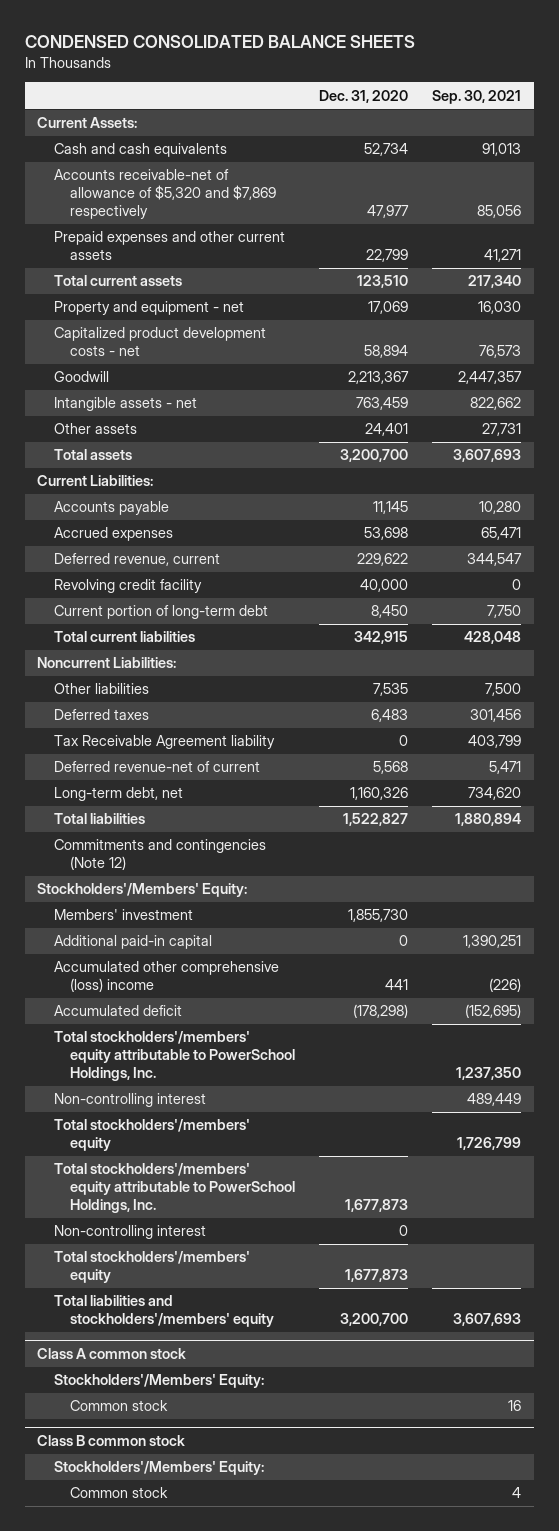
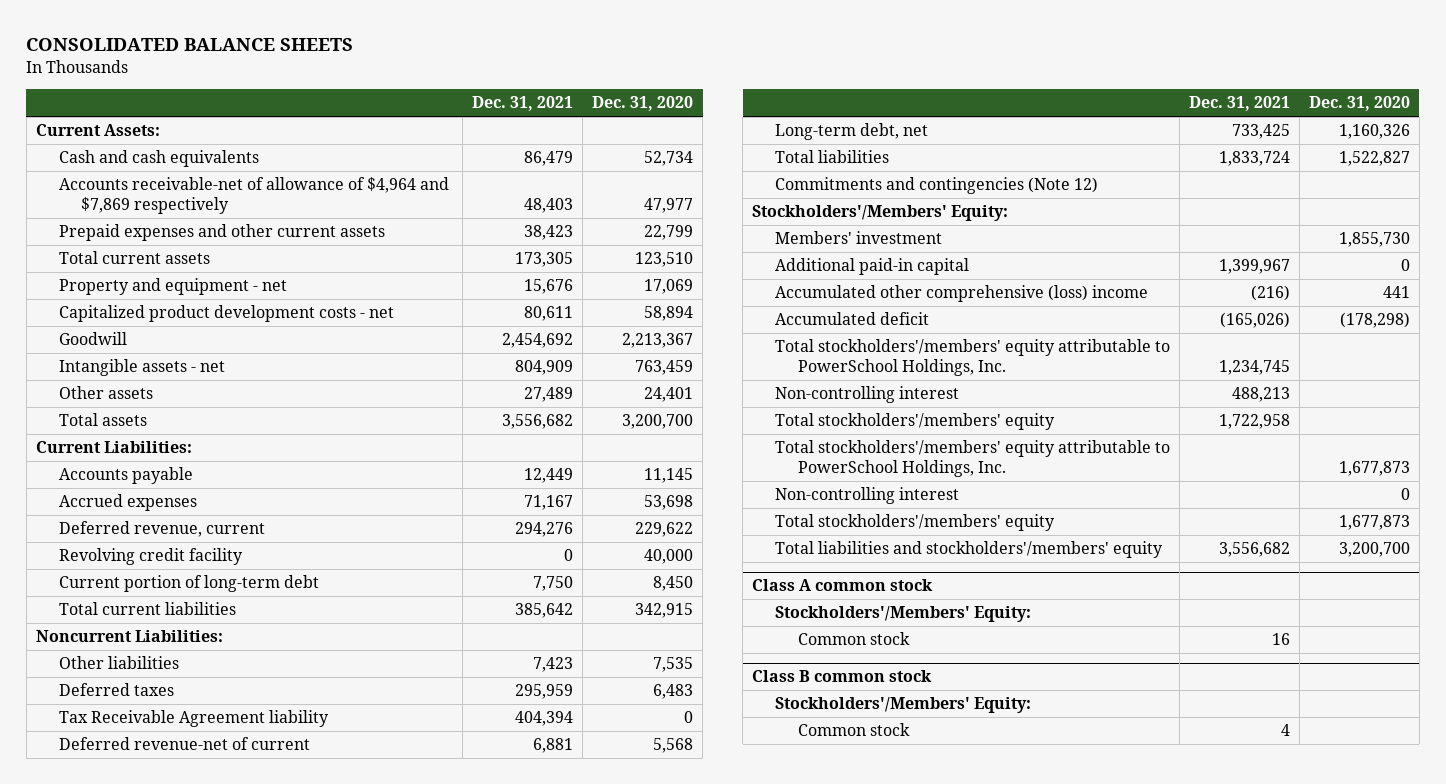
[25,34,416,48] CONDENSED CONSOLIDATED BALANCE SHEETS -> [26,38,354,52] CONSOLIDATED BALANCE SHEETS
[432,89,522,104] Sep. 30, 2021 -> none
none -> [472,96,574,112] Dec. 31, 2021
[53,169,276,220] Accounts receivable-net of allowance of $5,320 and $7,869 respectively -> [58,177,449,215] Accounts receivable-net of allowance of $4,964 and $7,869 respectively

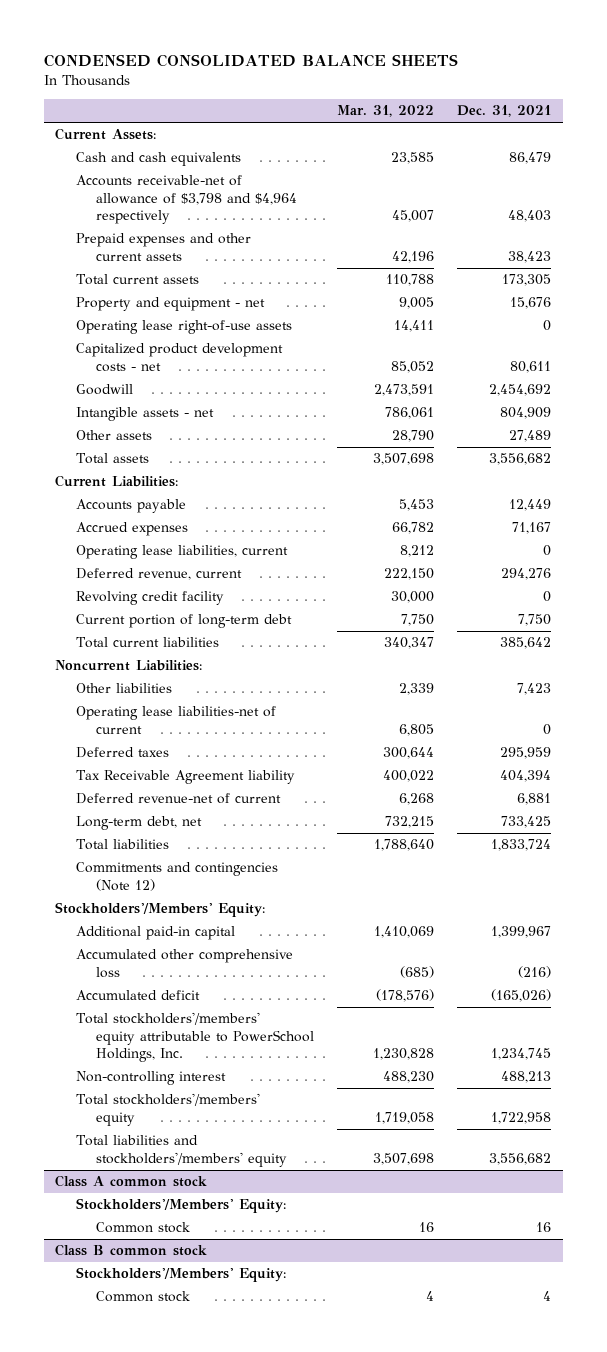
[26,38,354,52] CONSOLIDATED BALANCE SHEETS -> [43,53,458,67] CONDENSED CONSOLIDATED BALANCE SHEETS
[592,96,694,112] Dec. 31, 2020 -> none
none -> [337,105,435,118] Mar. 31, 2022
[58,177,449,215] Accounts receivable-net of allowance of $4,964 and $7,869 respectively -> [75,175,298,225] Accounts receivable-net of allowance of $3,798 and $4,964 respectively
none -> [75,320,292,335] Operating lease right-of-use assets
none -> [75,545,288,560] Operating lease liabilities, current
none -> [75,706,276,734] Operating lease liabilities-net of current
[774,231,942,245] Members' investment -> none
[774,285,1148,303] Accumulated other comprehensive (loss) income -> [75,949,293,978] Accumulated other comprehensive loss
[774,440,1170,478] Total stockholders'/members' equity attributable to PowerSchool Holdings, Inc. -> none
[774,487,959,505] Non-controlling interest -> none
[774,514,1055,532] Total stockholders'/members' equity -> none

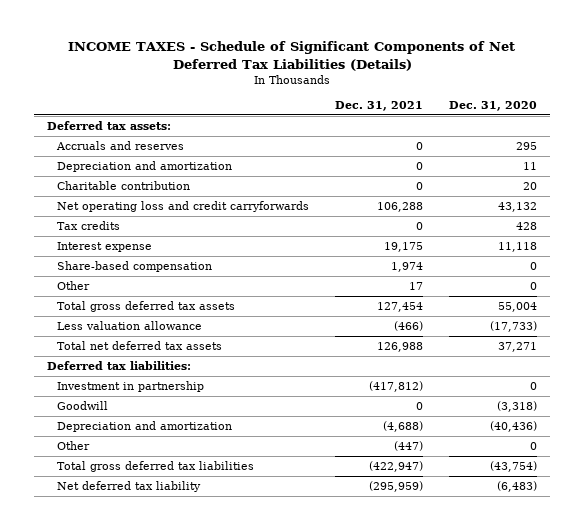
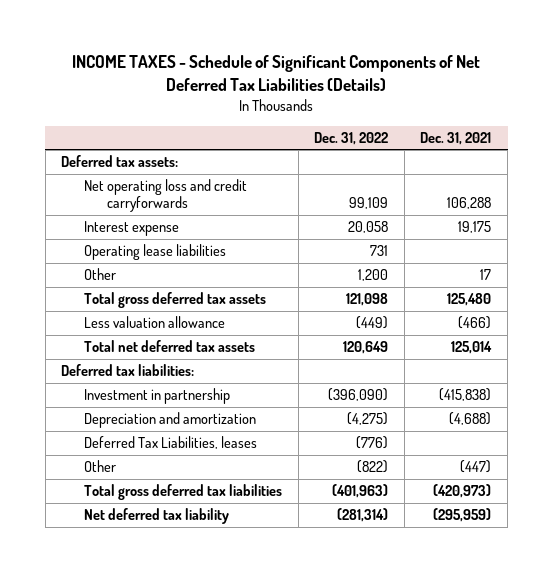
[448,101,537,112] Dec. 31, 2020 -> none
none -> [314,131,389,145] Dec. 31, 2022
[55,141,184,151] Accruals and reserves -> none
[56,161,232,173] Depreciation and amortization -> none
[56,181,190,191] Charitable contribution -> none
[56,221,120,231] Tax credits -> none
[56,261,212,273] Share-based compensation -> none
none -> [84,244,227,261] Operating lease liabilities
[376,302,423,313] 127,454 -> [447,293,492,307] 125,480
[376,342,423,353] 126,988 -> [451,341,493,355] 125,014
[56,401,108,411] Goodwill -> none
[368,381,423,393] (417,812) -> [439,388,492,402] (415,838)
none -> [84,436,258,450] Deferred Tax Liabilities, leases
[368,461,423,473] (422,947) -> [433,484,492,499] (420,973)

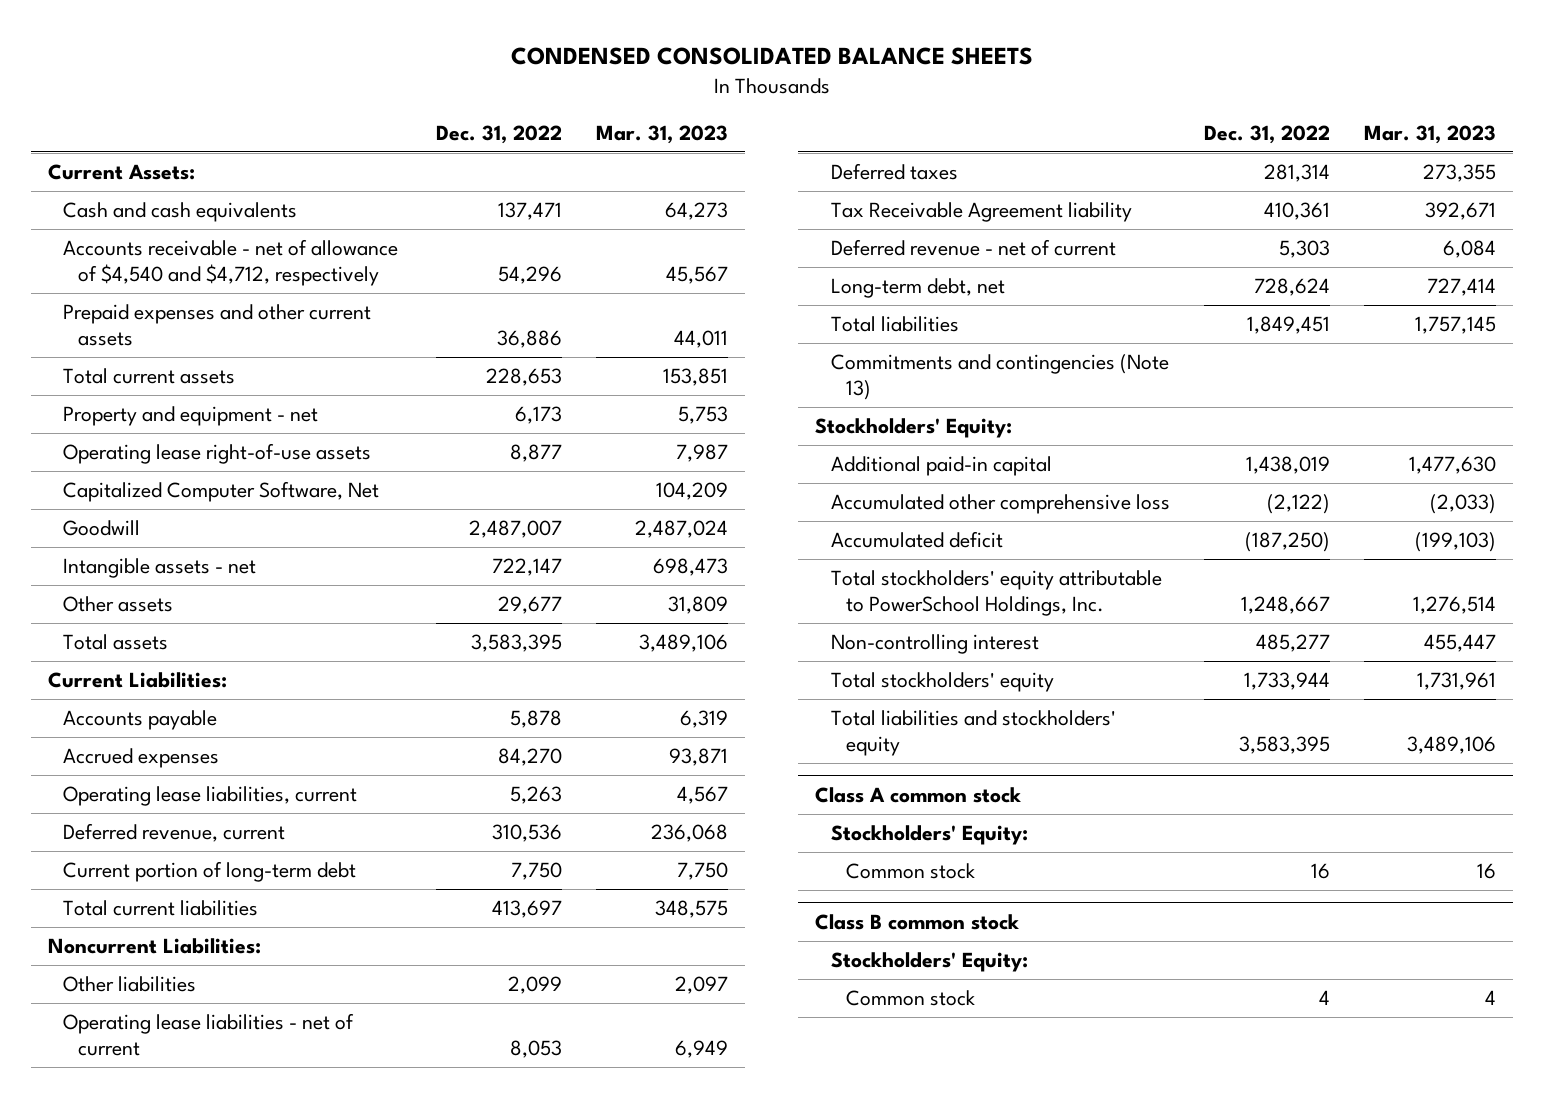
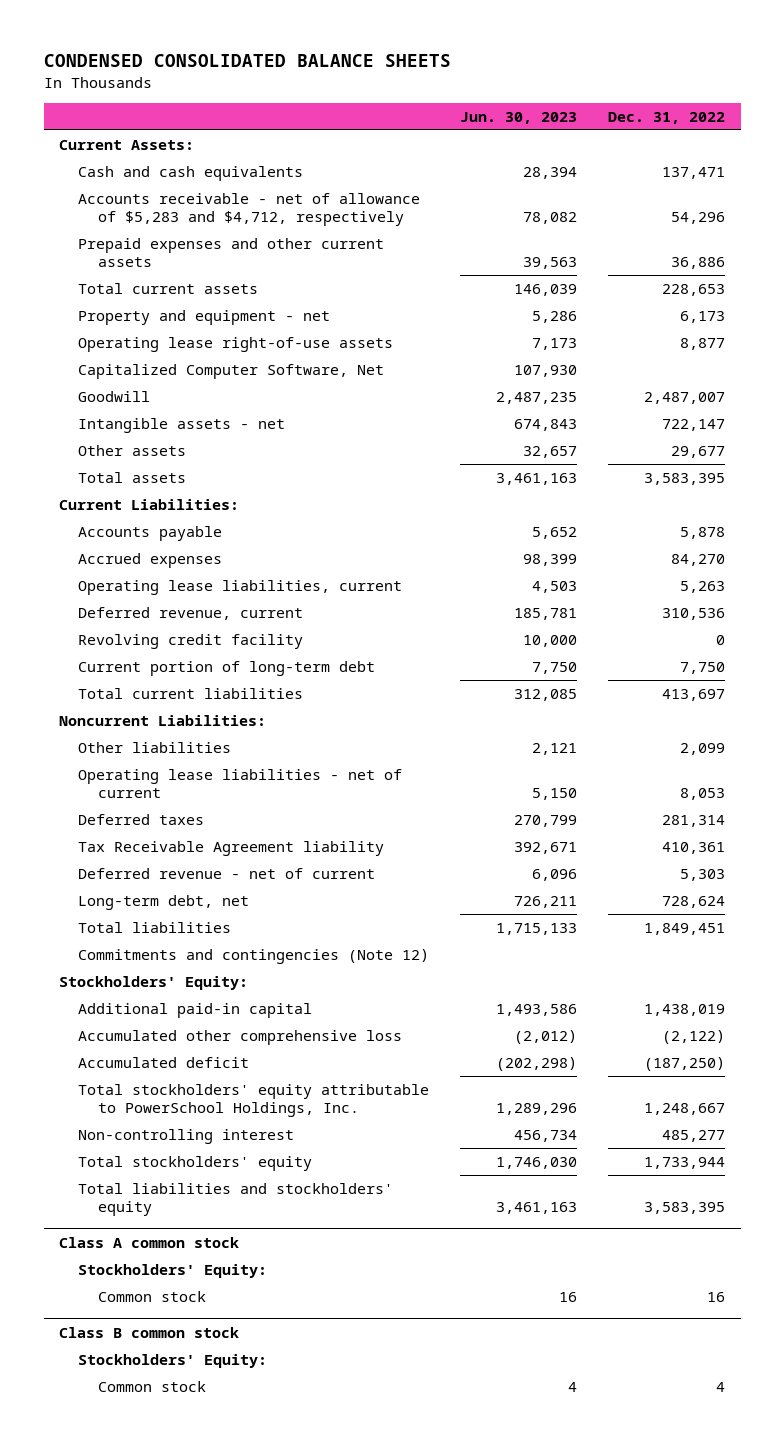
[595,124,728,144] Mar. 31, 2023 -> none
none -> [460,111,578,124] Jun. 30, 2023
[63,239,399,286] Accounts receivable - net of allowance of $4,540 and $4,712, respectively -> [78,192,421,226] Accounts receivable - net of allowance of $5,283 and $4,712, respectively
none -> [78,633,304,649] Revolving credit facility
[830,354,1169,400] Commitments and contingencies (Note 13) -> [78,948,430,964] Commitments and contingencies (Note 12)

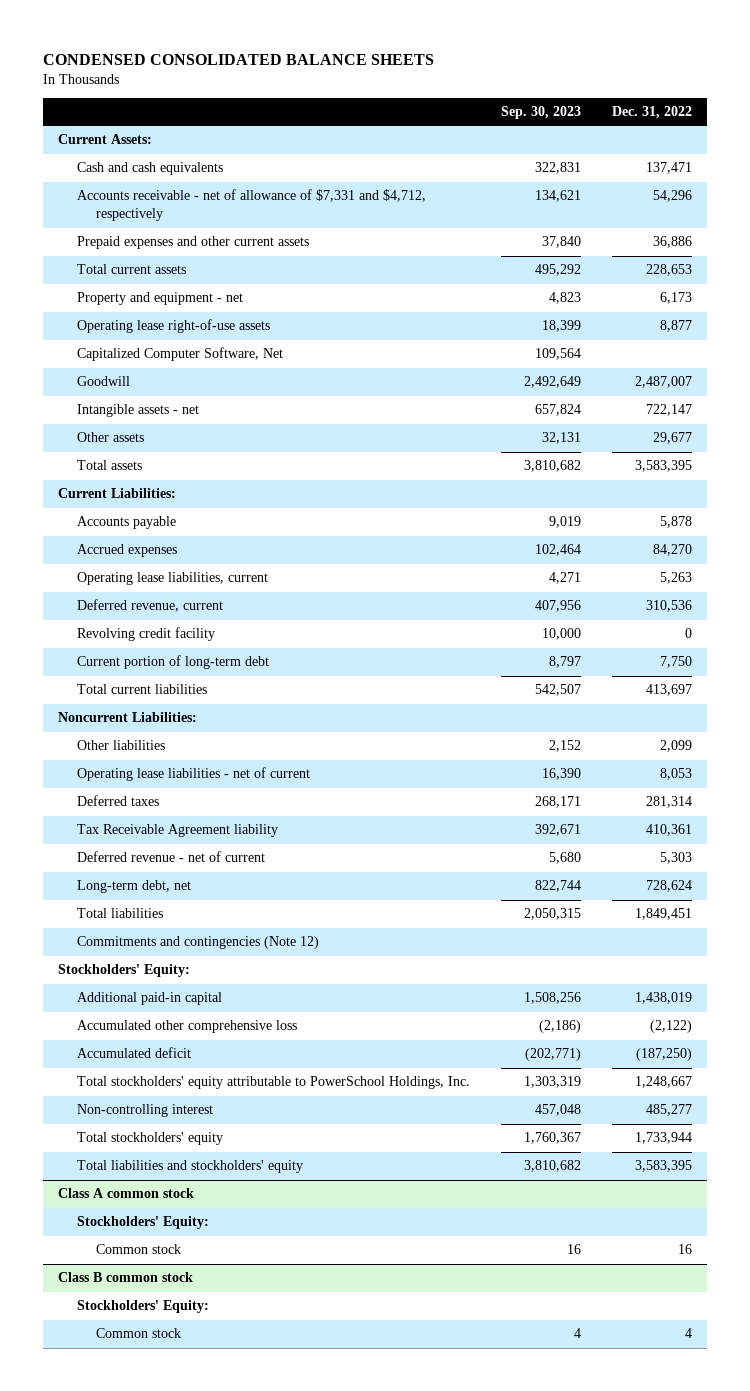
[460,111,578,124] Jun. 30, 2023 -> none
none -> [500,106,581,120] Sep. 30, 2023
[78,192,421,226] Accounts receivable - net of allowance of $5,283 and $4,712, respectively -> [77,189,427,222] Accounts receivable - net of allowance of $7,331 and $4,712, respectively

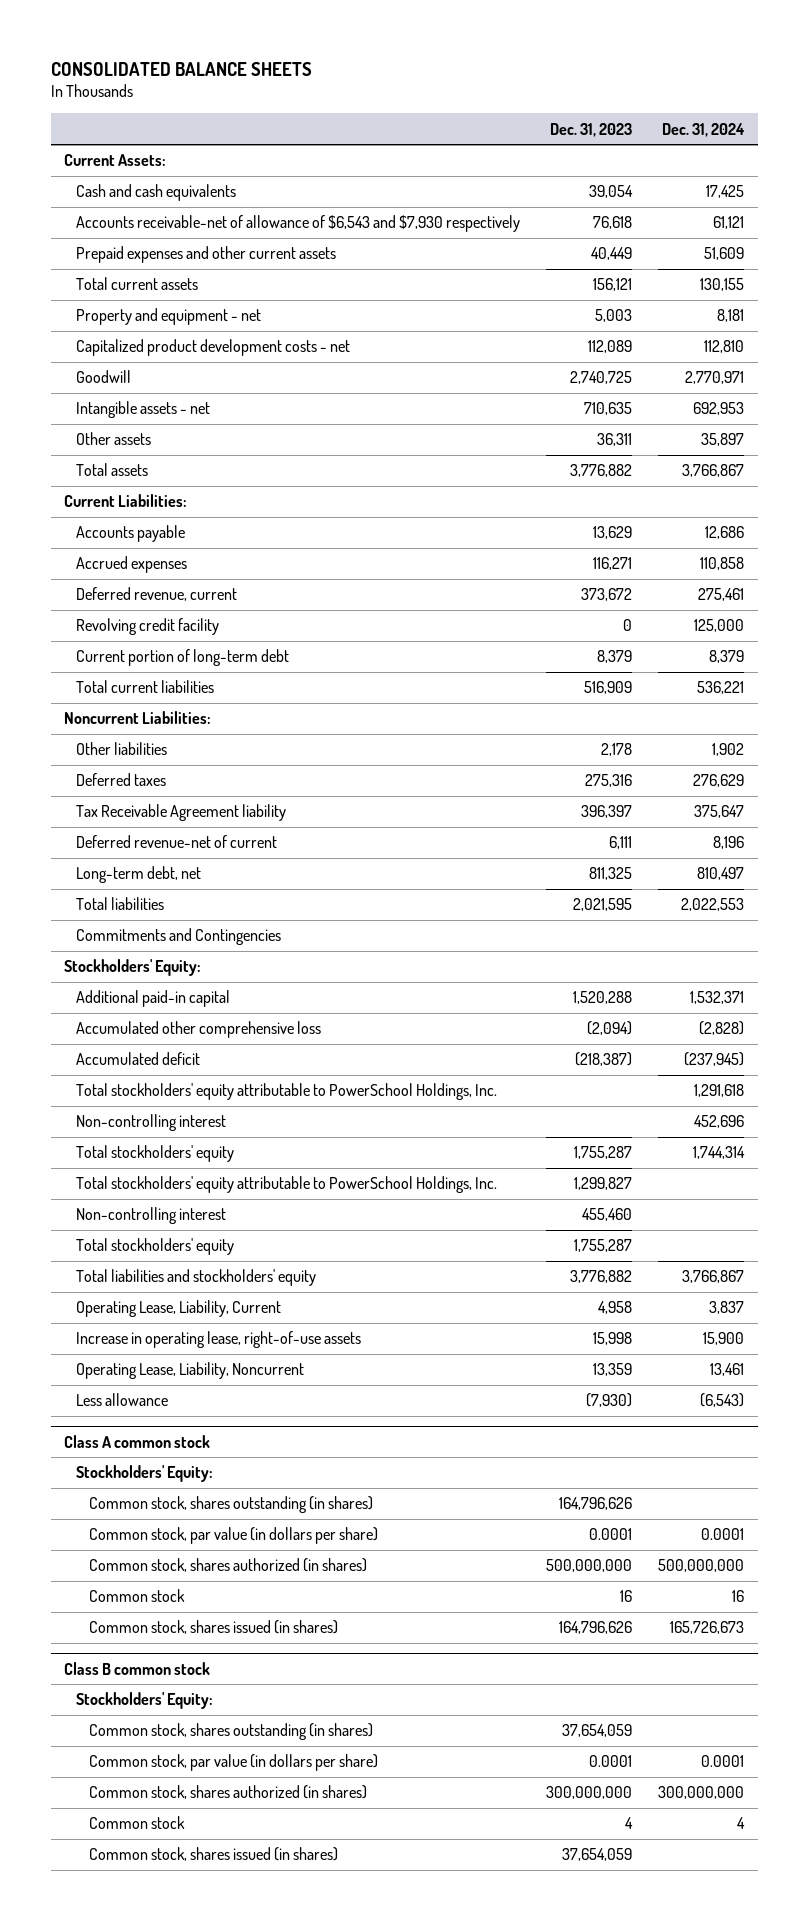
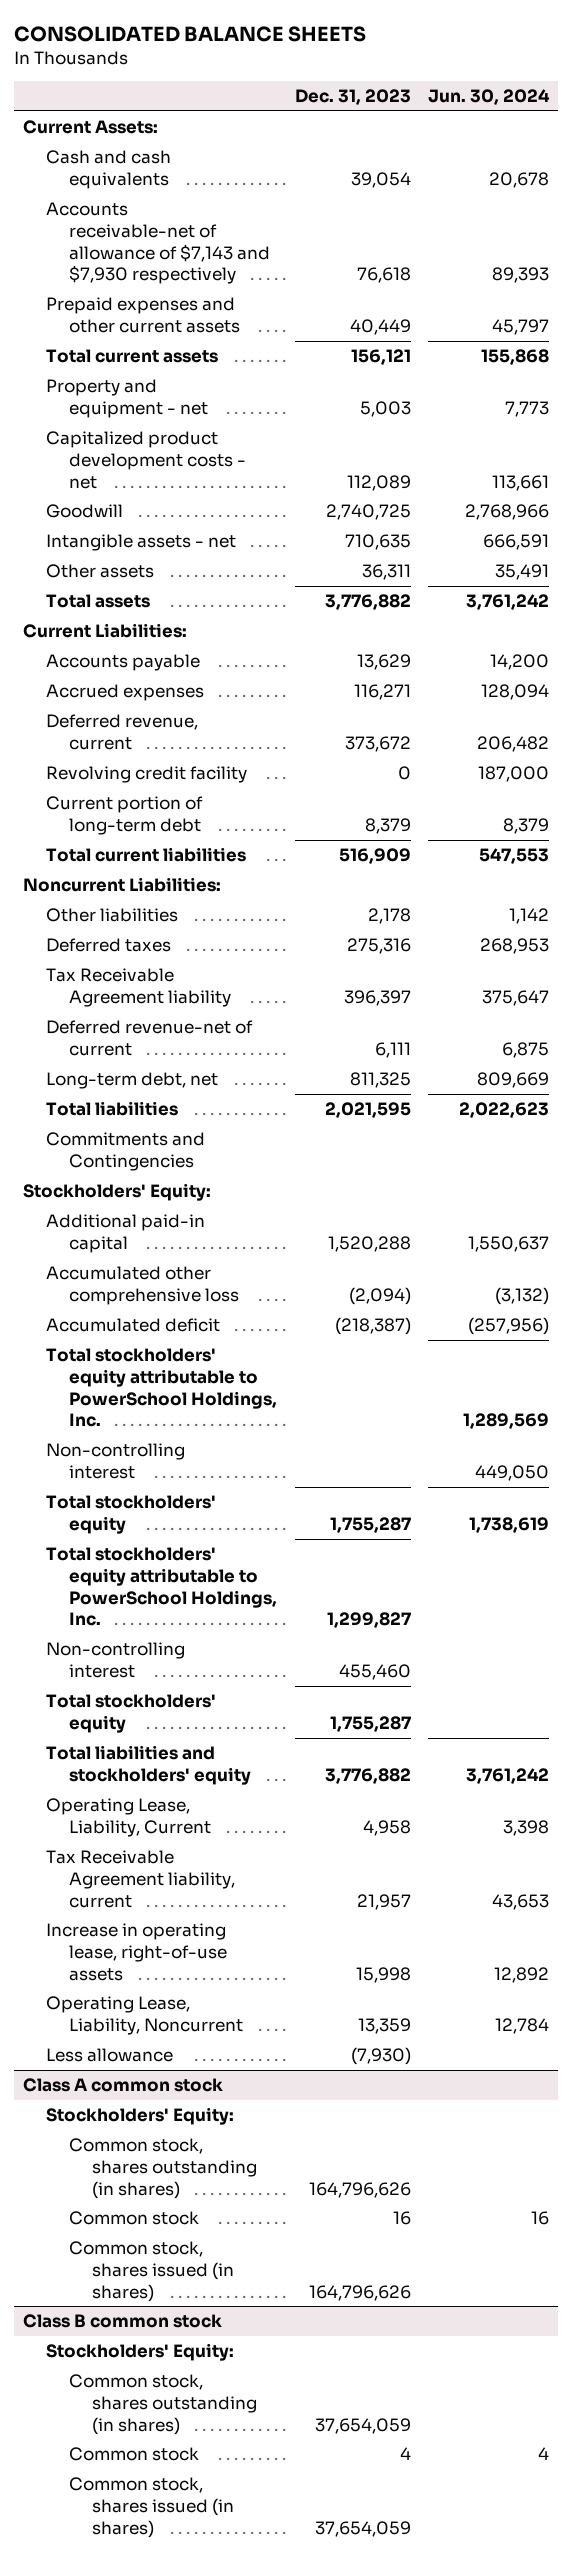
[662,122,746,137] Dec. 31, 2024 -> none
none -> [428,89,551,106] Jun. 30, 2024
[76,215,521,233] Accounts receivable-net of allowance of $6,543 and $7,930 respectively -> [45,202,270,285] Accounts receivable-net of allowance of $7,143 and $7,930 respectively
none -> [45,1850,235,1908] Tax Receivable Agreement liability, current
[89,1527,379,1545] Common stock, par value (in dollars per share) -> none
[89,1558,368,1573] Common stock, shares authorized (in shares) -> none
[89,1754,379,1772] Common stock, par value (in dollars per share) -> none
[89,1785,368,1800] Common stock, shares authorized (in shares) -> none

